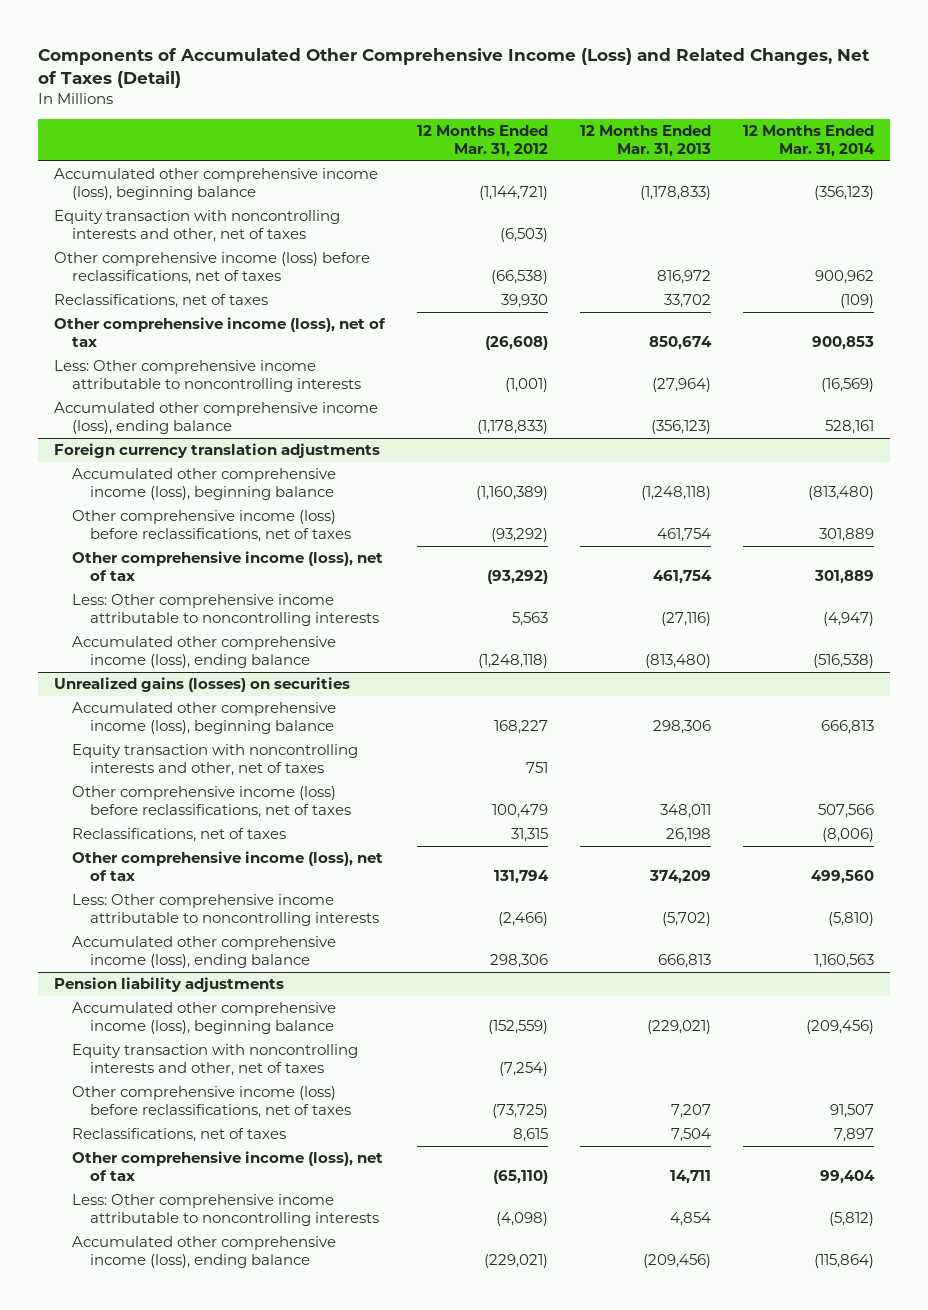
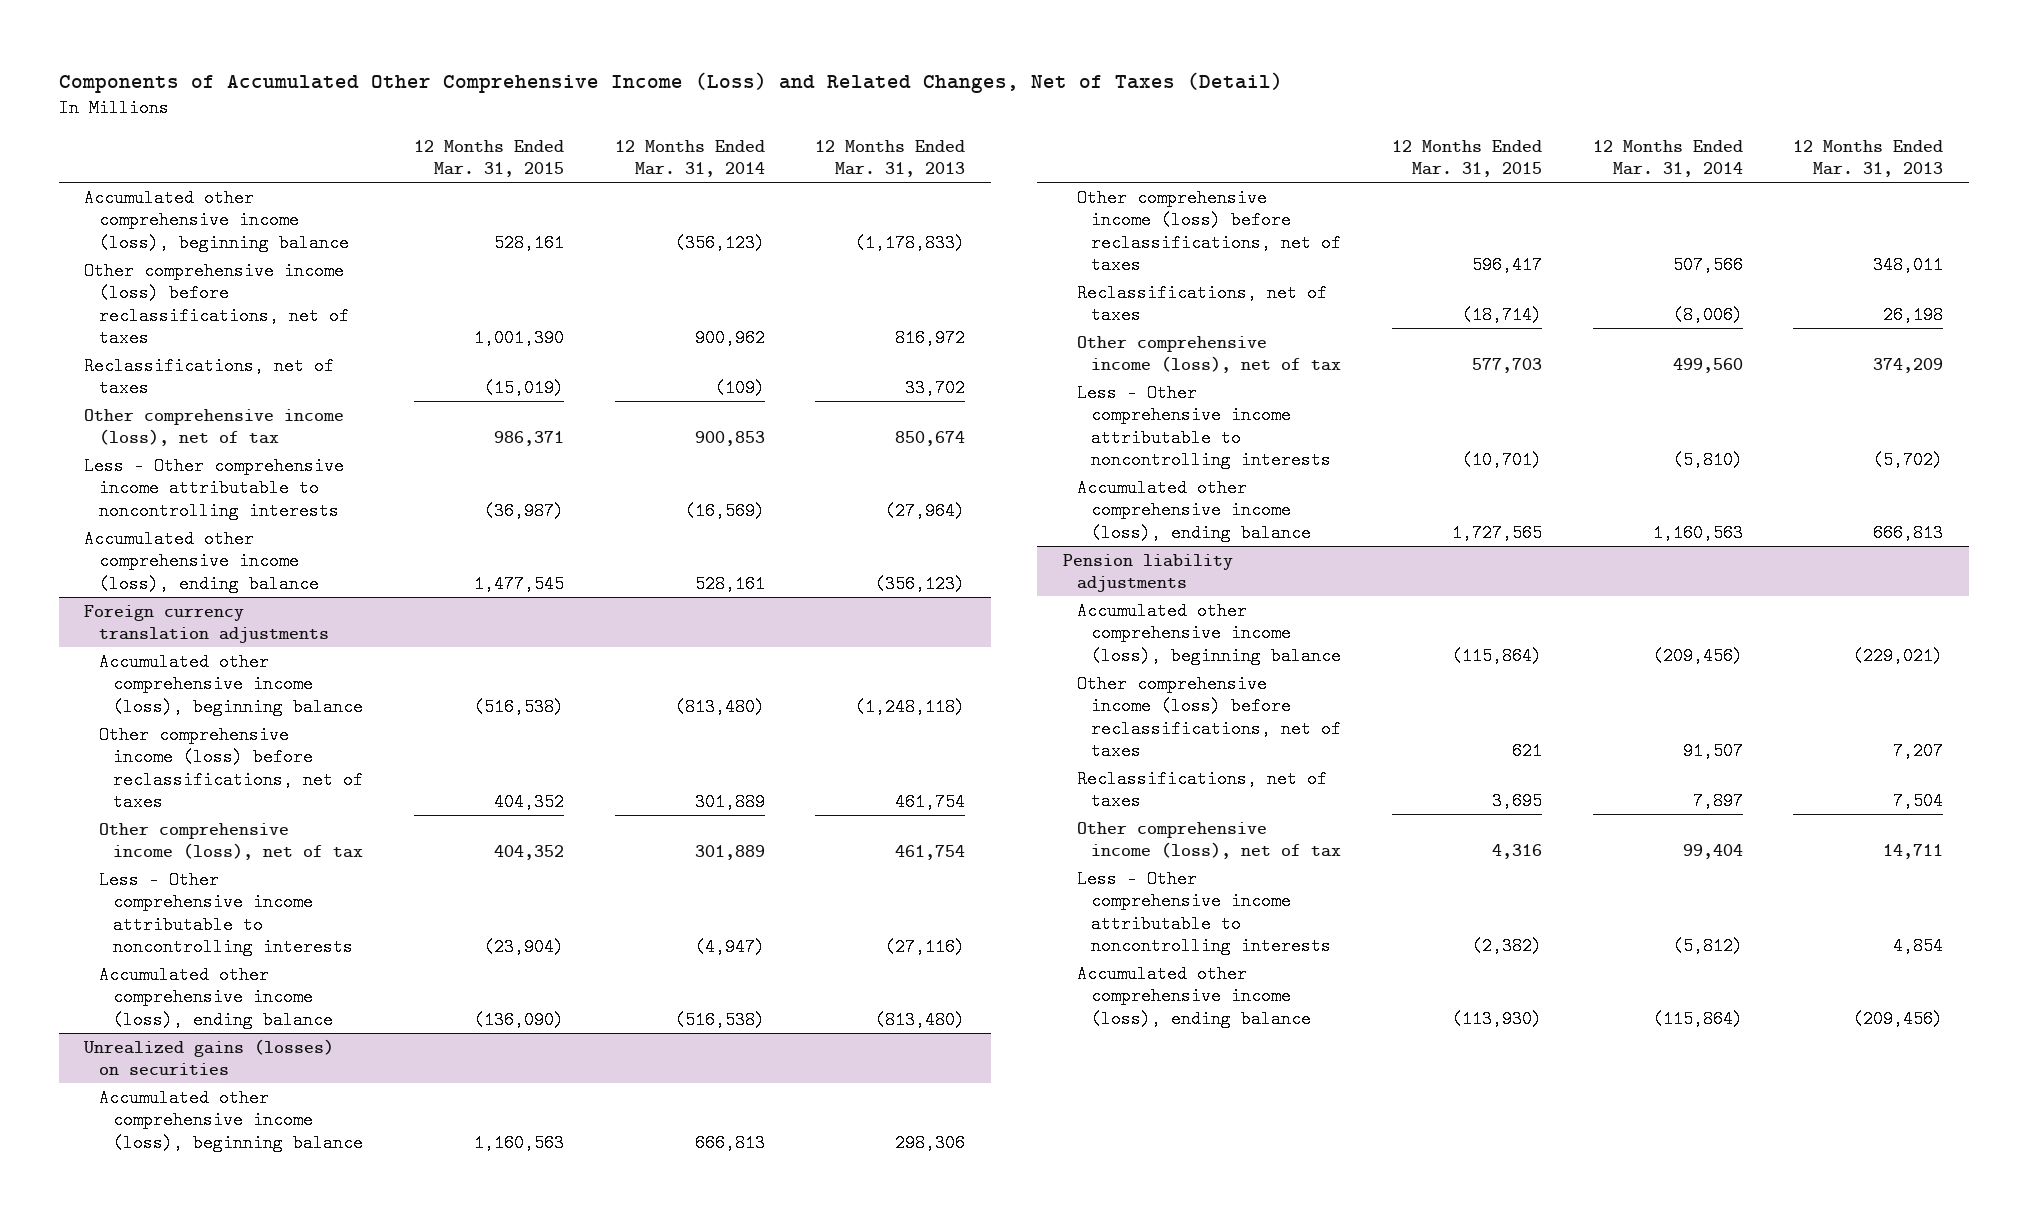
[417,125,549,158] 12 Months Ended Mar. 31, 2012 -> none
none -> [413,139,564,178] 12 Months Ended Mar. 31, 2015
[54,210,341,242] Equity transaction with noncontrolling interests and other, net of taxes -> none
[54,360,362,392] Less: Other comprehensive income attributable to noncontrolling interests -> [84,456,345,520] Less - Other comprehensive income attributable to noncontrolling interests
[72,594,380,626] Less: Other comprehensive income attributable to noncontrolling interests -> [98,870,354,957] Less - Other comprehensive income attributable to noncontrolling interests
[72,744,359,776] Equity transaction with noncontrolling interests and other, net of taxes -> none
[72,894,380,926] Less: Other comprehensive income attributable to noncontrolling interests -> [1077,383,1332,470] Less - Other comprehensive income attributable to noncontrolling interests
[72,1044,359,1076] Equity transaction with noncontrolling interests and other, net of taxes -> none
[72,1194,380,1226] Less: Other comprehensive income attributable to noncontrolling interests -> [1077,869,1332,956] Less - Other comprehensive income attributable to noncontrolling interests

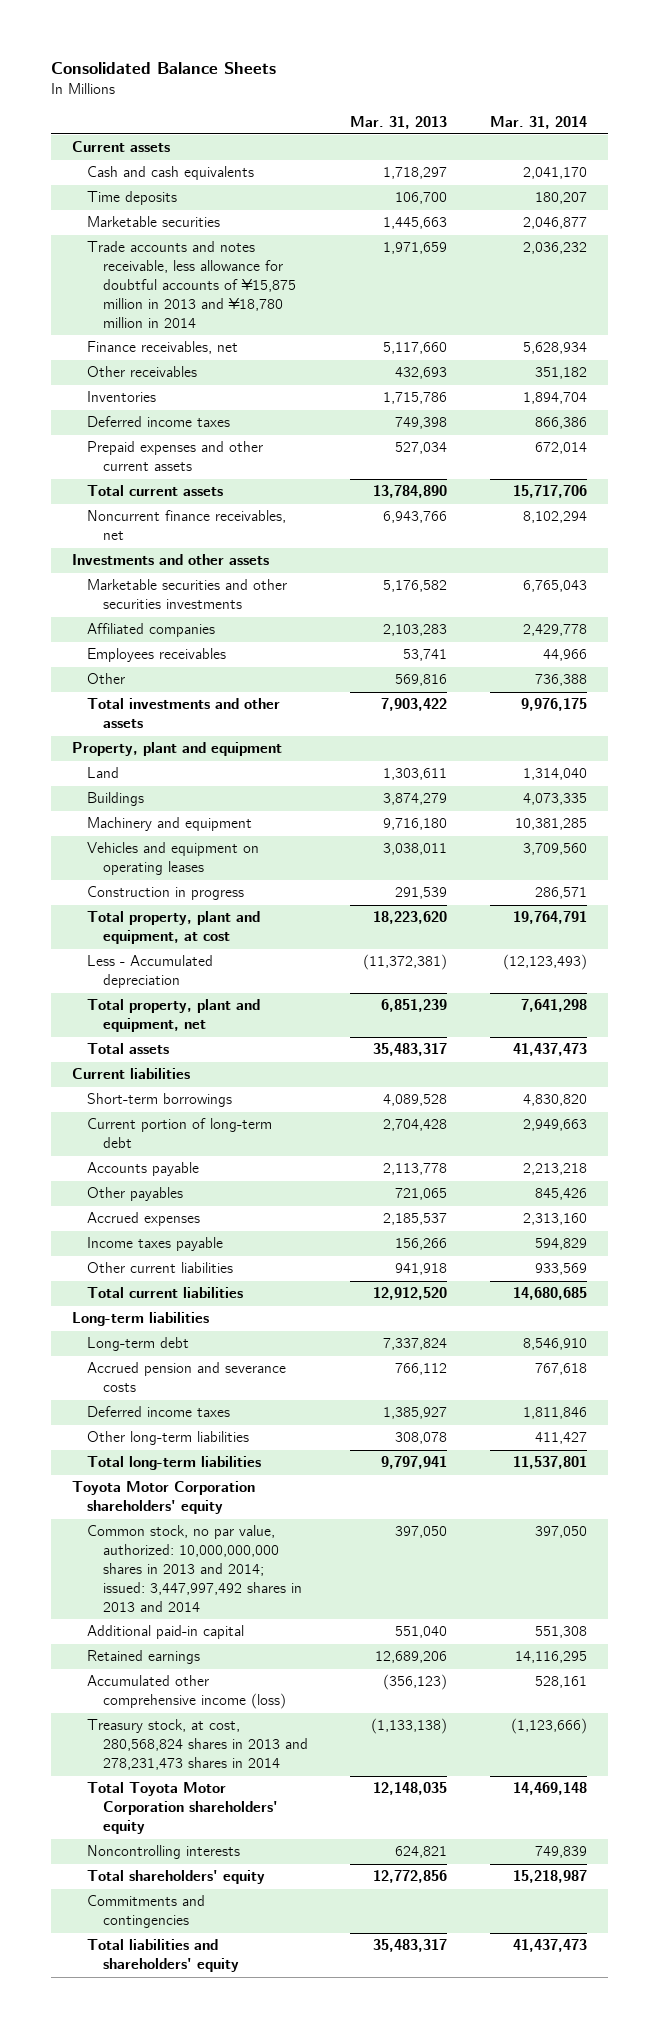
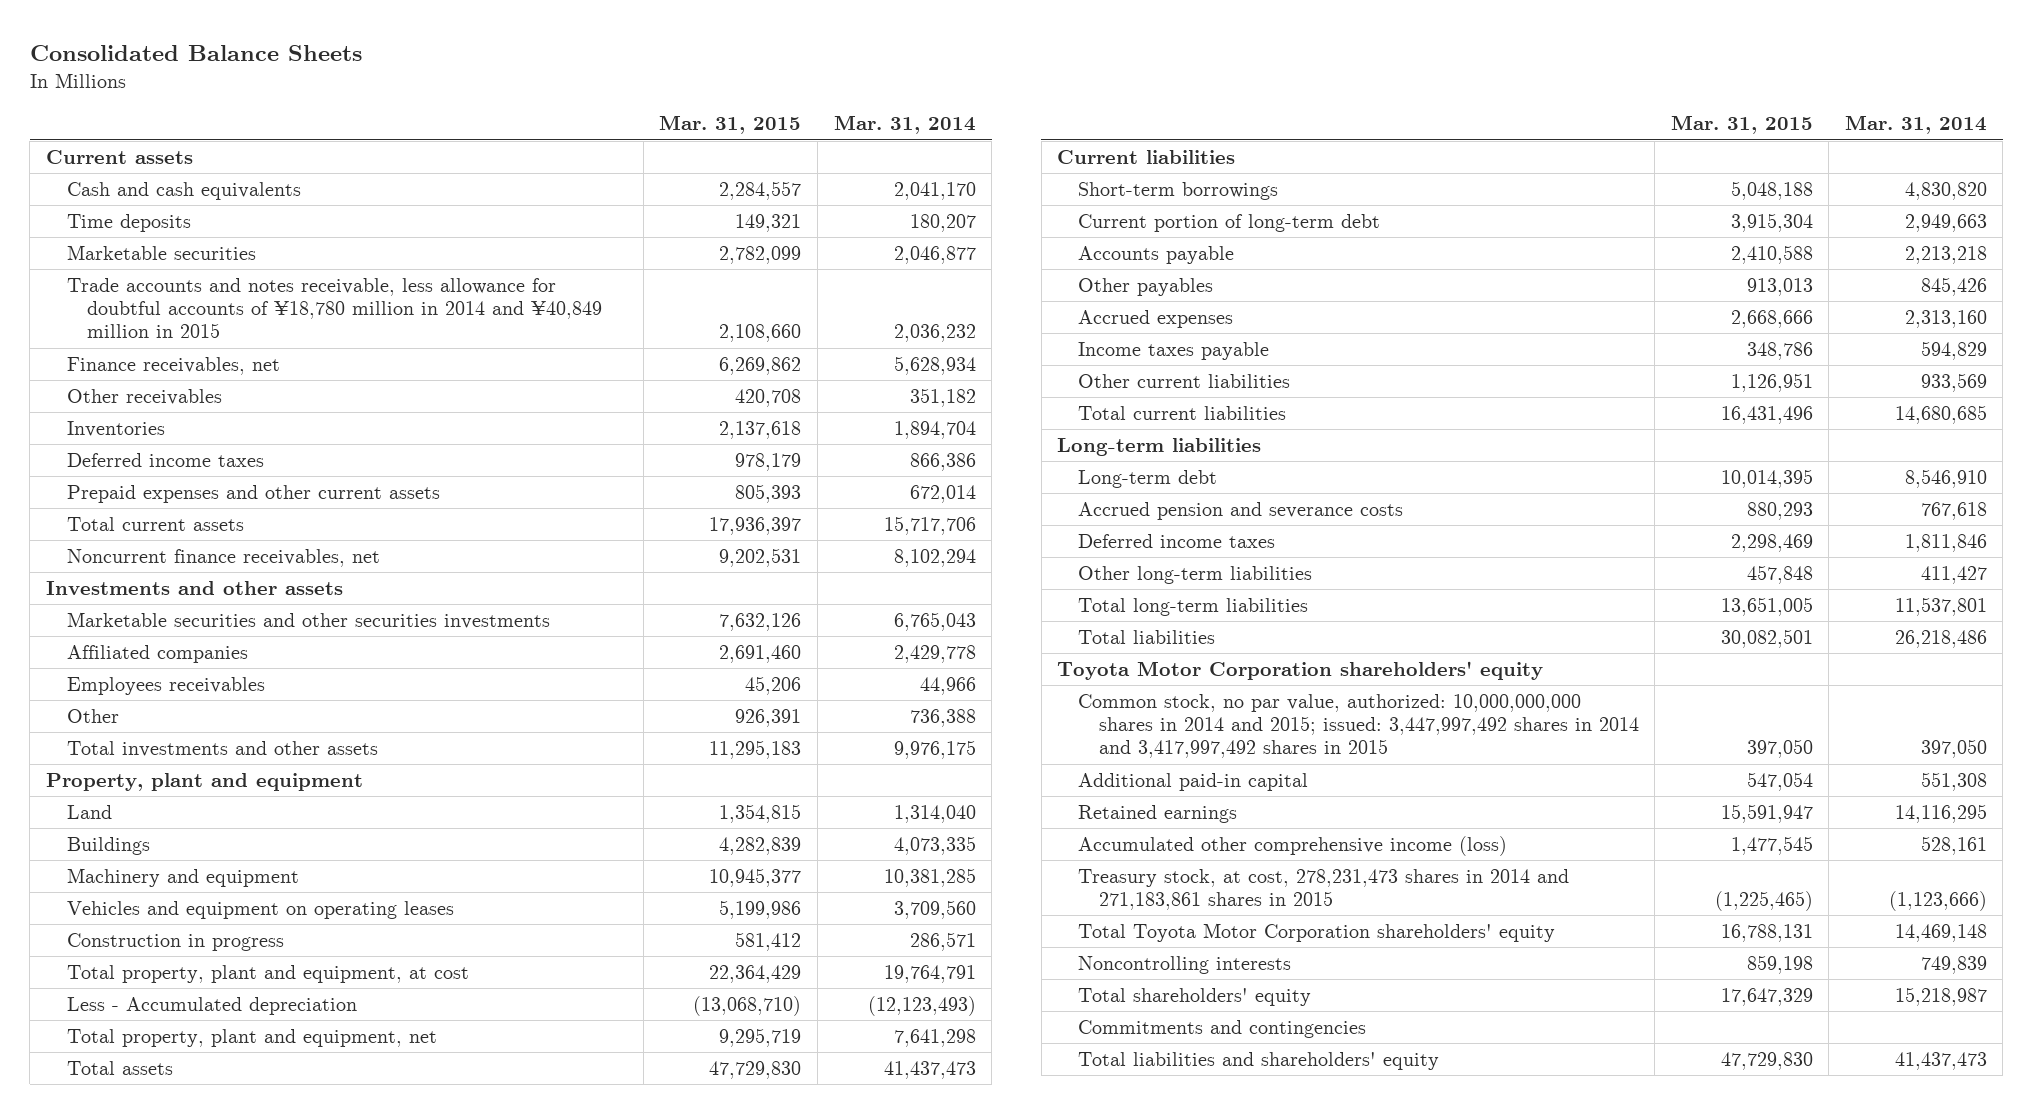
[350,115,448,129] Mar. 31, 2013 -> none
none -> [659,115,802,135] Mar. 31, 2015
[87,241,296,329] Trade accounts and notes receivable, less allowance for doubtful accounts of ¥15,875 million in 2013 and ¥18,780 million in 2014 -> [66,277,603,339] Trade accounts and notes receivable, less allowance for doubtful accounts of ¥18,780 million in 2014 and ¥40,849 million in 2015
none -> [1077,629,1215,644] Total liabilities
[87,1525,302,1613] Common stock, no par value, authorized: 10,000,000,000 shares in 2013 and 2014; issued: 3,447,997,492 shares in 2013 and 2014 -> [1077,693,1639,759] Common stock, no par value, authorized: 10,000,000,000 shares in 2014 and 2015; issued: 3,447,997,492 shares in 2014 and 3,417,997,492 shares in 2015
[87,1719,308,1771] Treasury stock, at cost, 280,568,824 shares in 2013 and 278,231,473 shares in 2014 -> [1077,868,1569,911] Treasury stock, at cost, 278,231,473 shares in 2014 and 271,183,861 shares in 2015

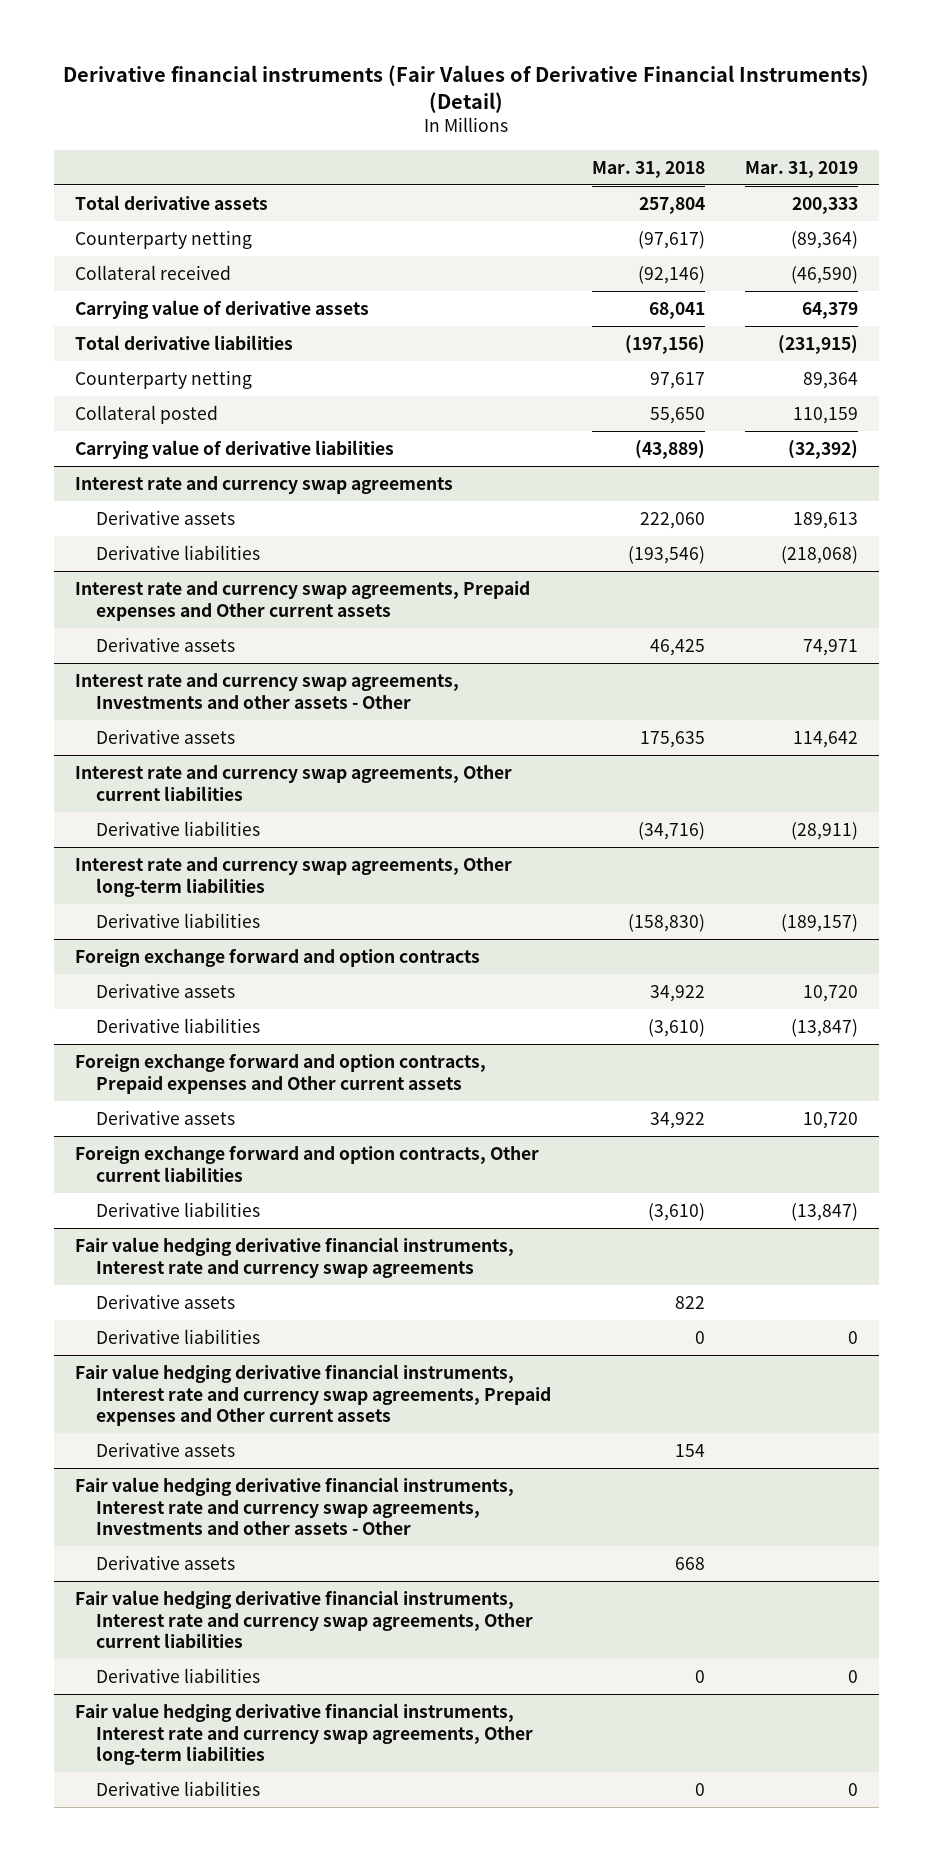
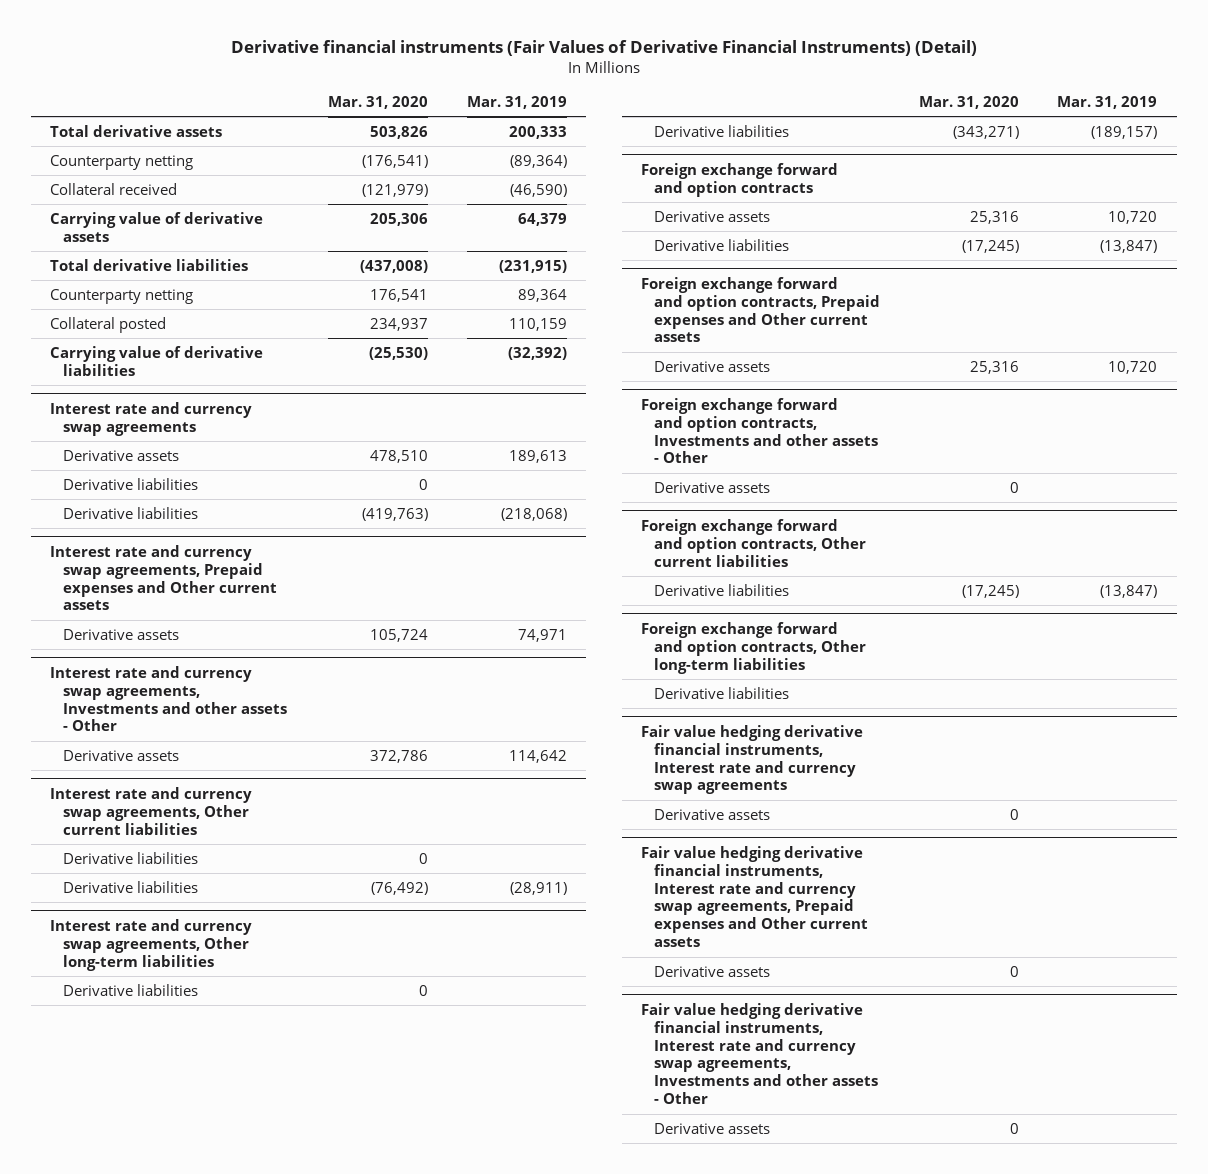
[591,160,705,178] Mar. 31, 2018 -> none
none -> [327,95,428,109] Mar. 31, 2020
none -> [62,477,198,490] Derivative liabilities
none -> [62,851,198,864] Derivative liabilities
none -> [62,983,198,996] Derivative liabilities
none -> [641,397,878,464] Foreign exchange forward and option contracts, Investments and other assets - Other
none -> [653,481,770,493] Derivative assets
none -> [641,621,866,674] Foreign exchange forward and option contracts, Other long-term liabilities
none -> [653,686,789,699] Derivative liabilities
[95,1328,260,1344] Derivative liabilities -> none
[74,1589,533,1649] Fair value hedging derivative financial instruments, Interest rate and currency swap agreements, Other current liabilities -> none
[95,1667,260,1683] Derivative liabilities -> none
[74,1702,533,1766] Fair value hedging derivative financial instruments, Interest rate and currency swap agreements, Other long-term liabilities -> none
[95,1780,260,1796] Derivative liabilities -> none

